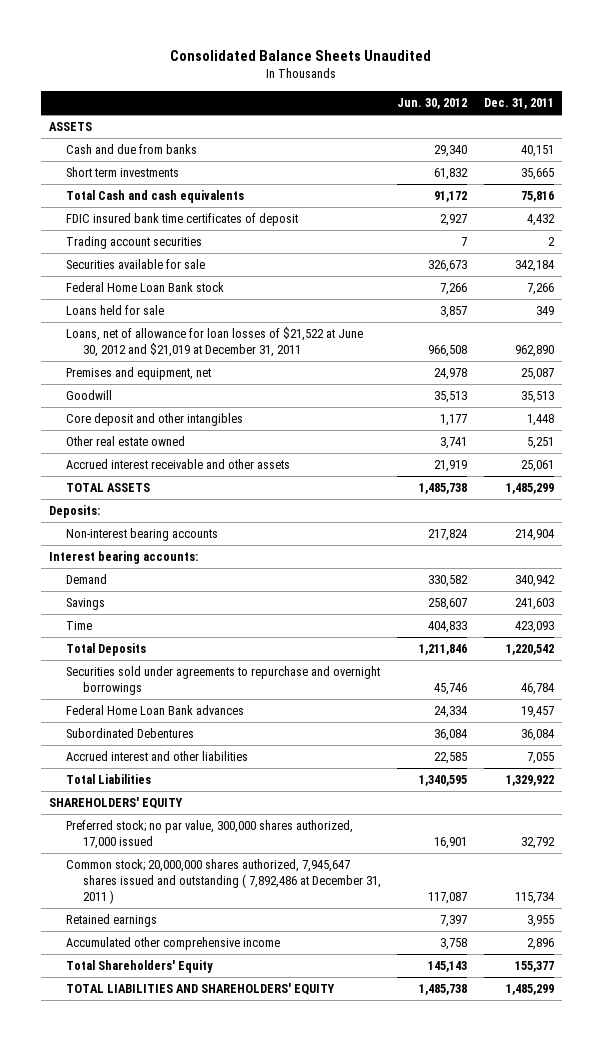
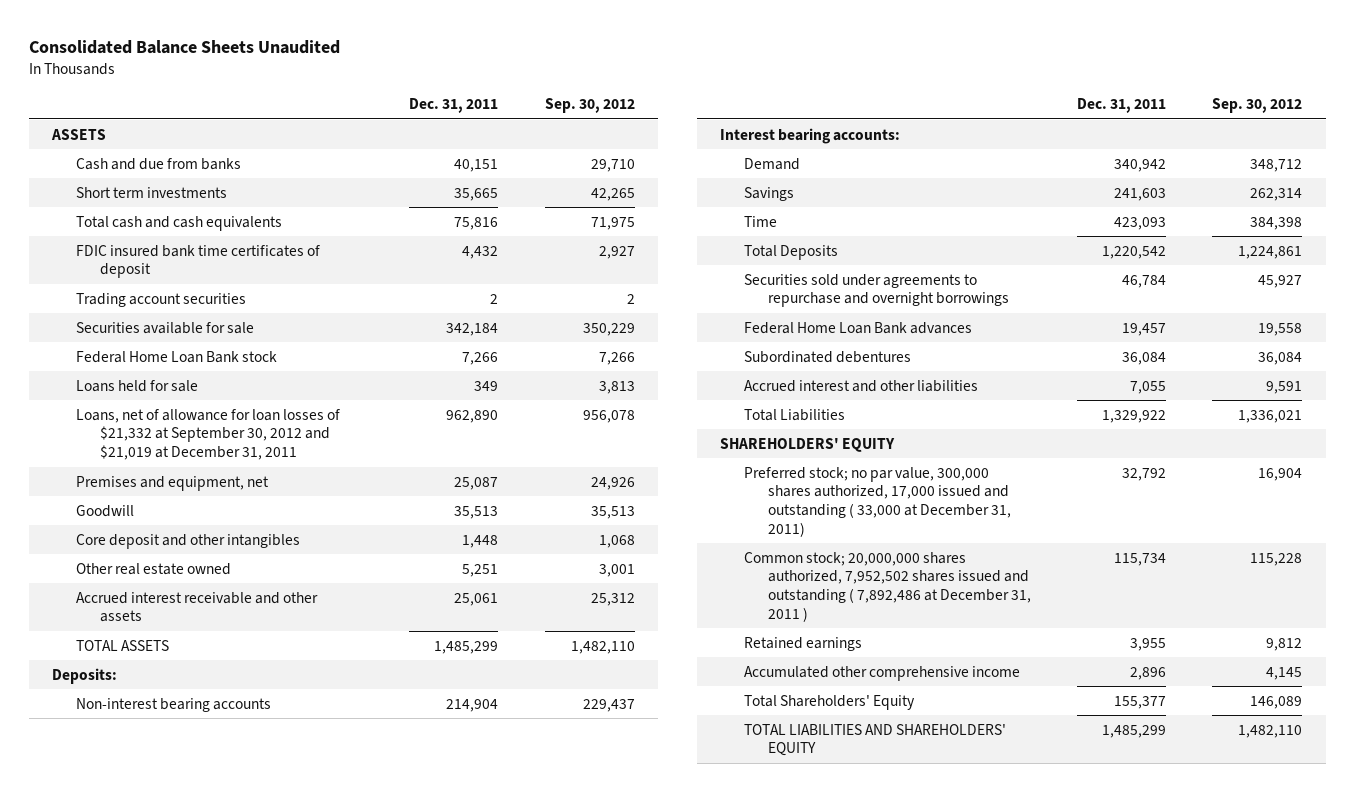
[397,98,468,110] Jun. 30, 2012 -> none
none -> [544,98,635,114] Sep. 30, 2012
[66,190,245,204] Total Cash and cash equivalents -> [76,215,283,231] Total cash and cash equivalents
[66,327,364,357] Loans, net of allowance for loan losses of $21,522 at June 30, 2012 and $21,019 at December 31, 2011 -> [76,408,341,461] Loans, net of allowance for loan losses of $21,332 at September 30, 2012 and $21,019 at December 31, 2011
[66,728,195,739] Subordinated Debentures -> [743,350,911,363] Subordinated debentures
[66,820,354,849] Preferred stock; no par value, 300,000 shares authorized, 17,000 issued -> [743,466,1011,537] Preferred stock; no par value, 300,000 shares authorized, 17,000 issued and outstanding ( 33,000 at December 31, 2011)
[66,859,382,904] Common stock; 20,000,000 shares authorized, 7,945,647 shares issued and outstanding ( 7,892,486 at December 31, 2011 ) -> [743,551,1031,622] Common stock; 20,000,000 shares authorized, 7,952,502 shares issued and outstanding ( 7,892,486 at December 31, 2011 )

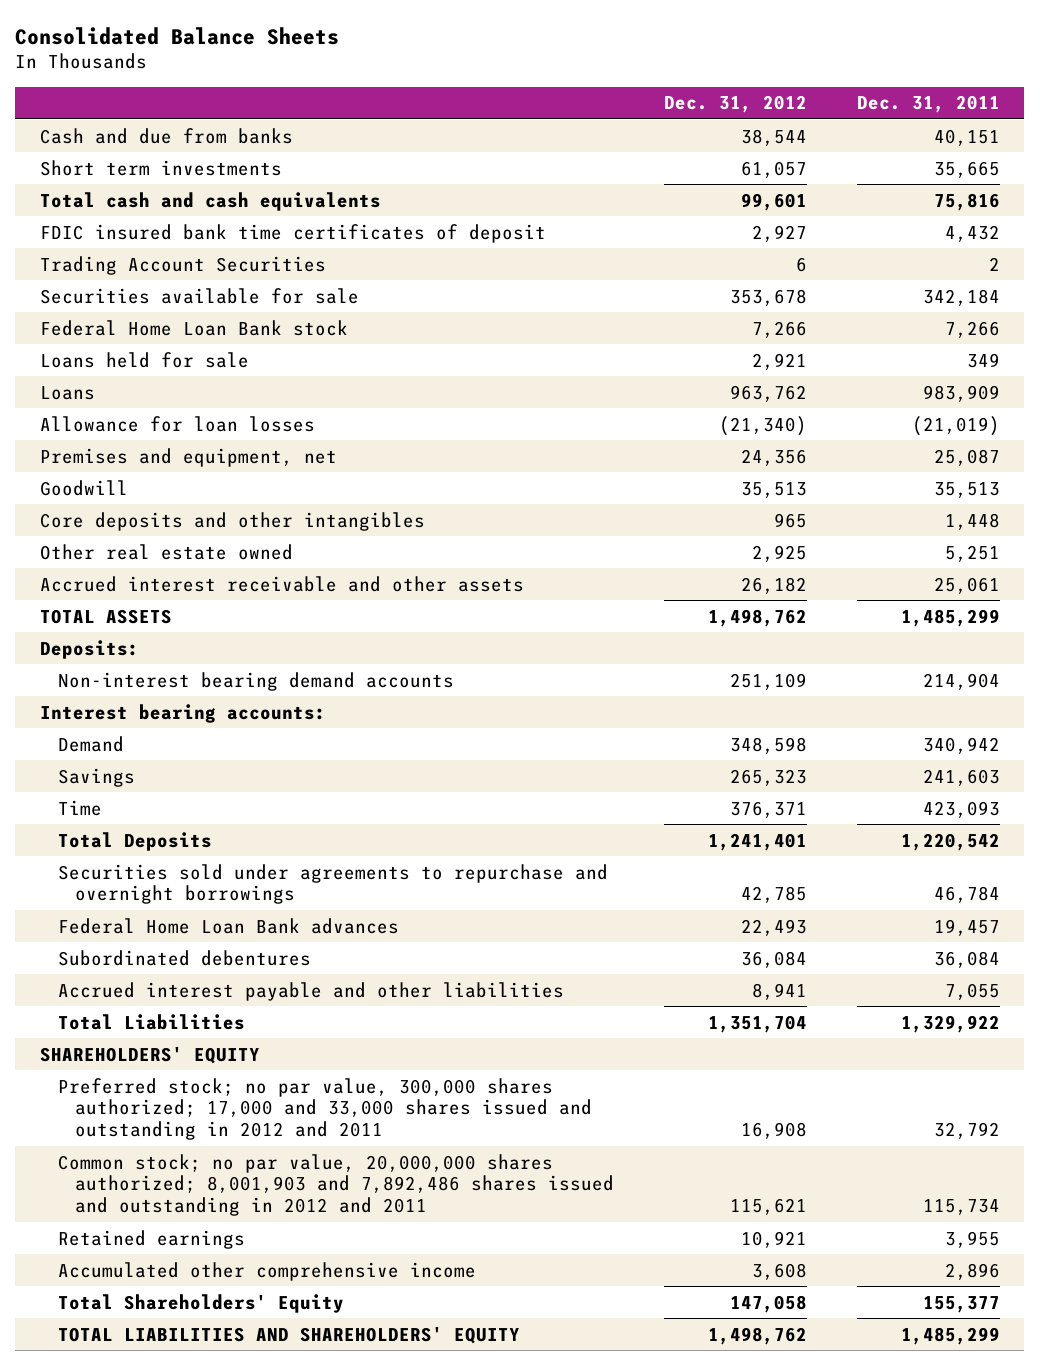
[29,40,341,55] Consolidated Balance Sheets Unaudited -> [15,26,340,45] Consolidated Balance Sheets
[544,98,635,114] Sep. 30, 2012 -> none
none -> [663,95,807,114] Dec. 31, 2012
[51,128,107,140] ASSETS -> none
[76,292,247,307] Trading account securities -> [40,255,327,275] Trading Account Securities
[76,408,341,461] Loans, net of allowance for loan losses of $21,332 at September 30, 2012 and $21,019 at December 31, 2011 -> none
none -> [40,385,96,400] Loans
none -> [40,415,316,432] Allowance for loan losses
[76,533,301,549] Core deposit and other intangibles -> [40,511,426,531] Core deposits and other intangibles
[76,697,272,712] Non-interest bearing accounts -> [57,671,454,691] Non-interest bearing demand accounts
[743,379,978,392] Accrued interest and other liabilities -> [57,981,564,1001] Accrued interest payable and other liabilities
[743,466,1011,537] Preferred stock; no par value, 300,000 shares authorized, 17,000 issued and outstanding ( 33,000 at December 31, 2011) -> [57,1077,592,1141] Preferred stock; no par value, 300,000 shares authorized; 17,000 and 33,000 shares issued and outstanding in 2012 and 2011
[743,551,1031,622] Common stock; 20,000,000 shares authorized, 7,952,502 shares issued and outstanding ( 7,892,486 at December 31, 2011 ) -> [57,1153,614,1217] Common stock; no par value, 20,000,000 shares authorized; 8,001,903 and 7,892,486 shares issued and outstanding in 2012 and 2011

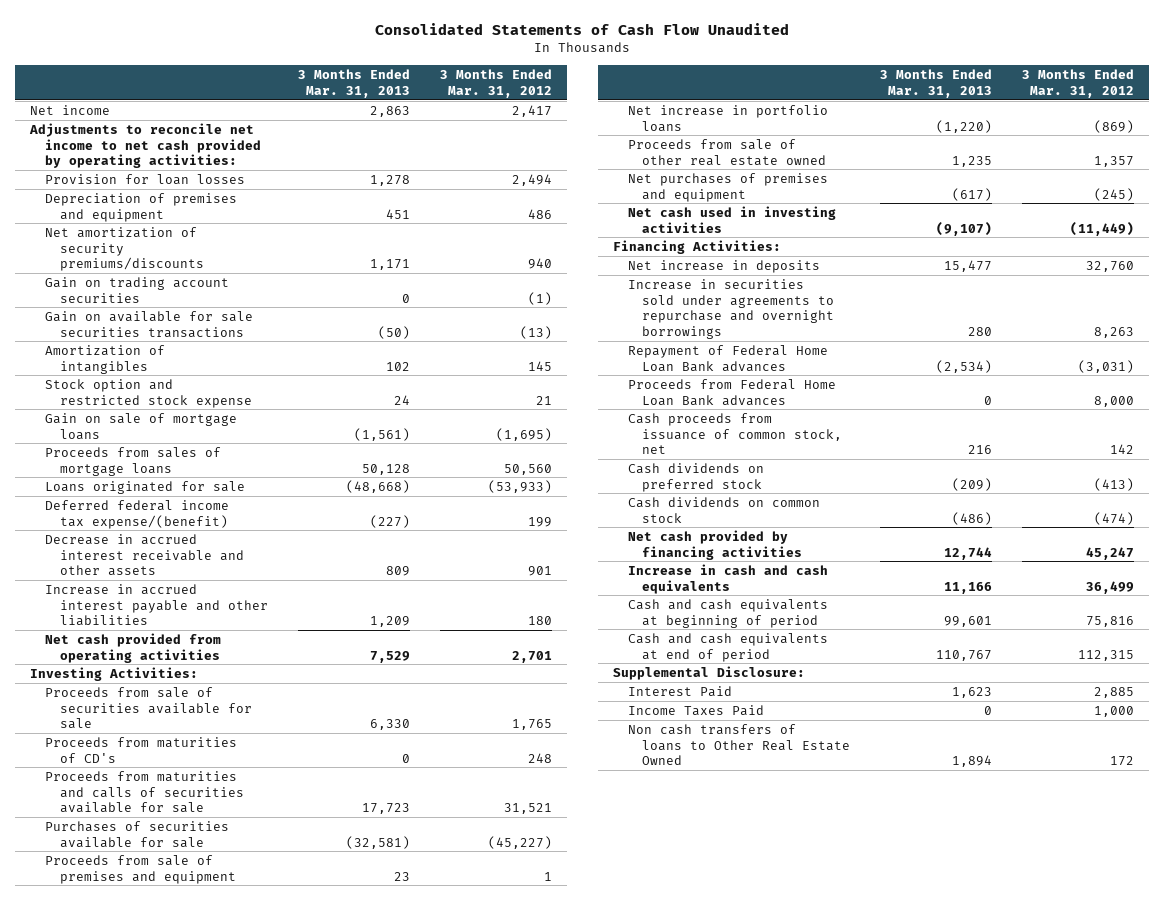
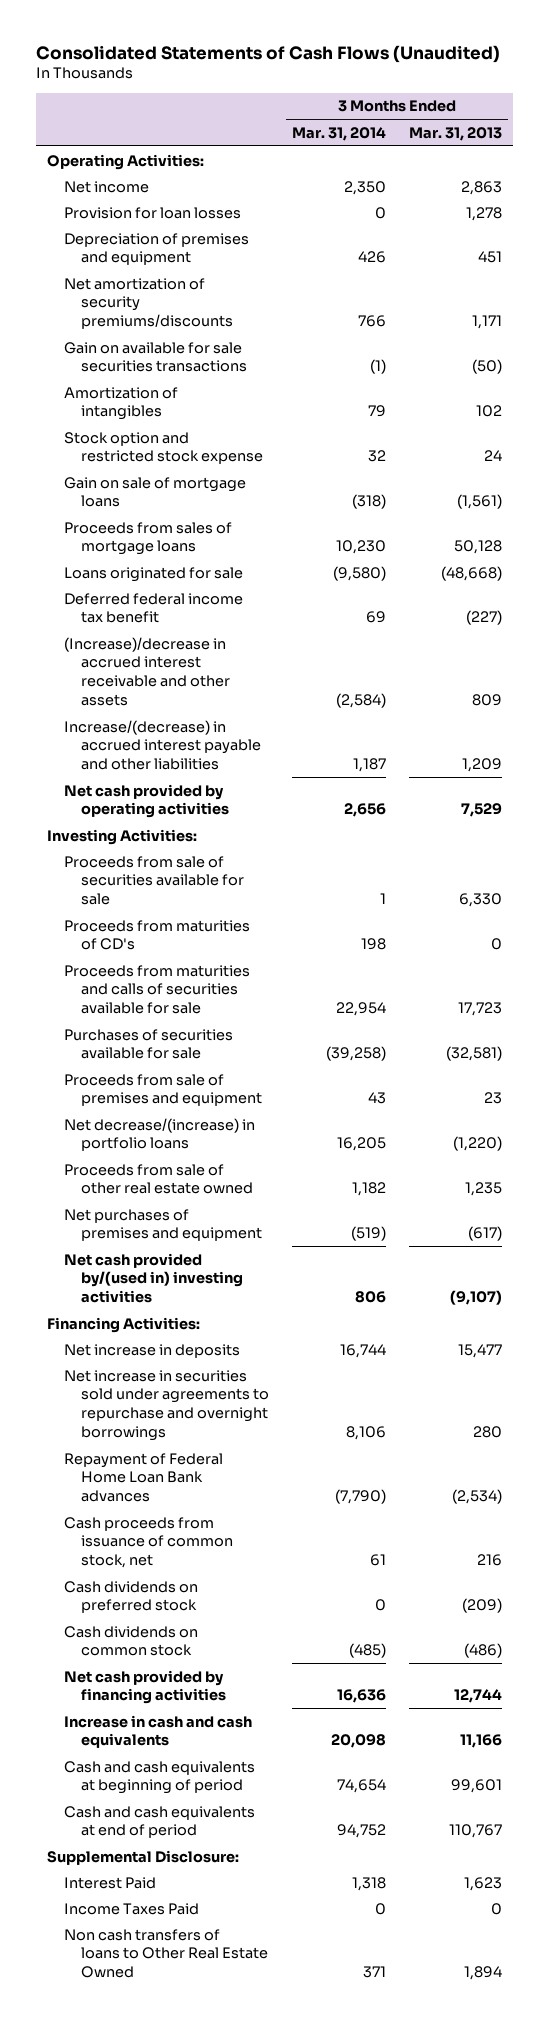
[375,23,790,36] Consolidated Statements of Cash Flow Unaudited -> [35,44,500,63] Consolidated Statements of Cash Flows (Unaudited)
[439,68,552,98] 3 Months Ended Mar. 31, 2012 -> none
none -> [292,126,387,141] Mar. 31, 2014
none -> [47,153,205,170] Operating Activities:
[29,122,261,169] Adjustments to reconcile net income to net cash provided by operating activities: -> none
[44,276,229,303] Gain on trading account securities -> none
[44,499,229,529] Deferred federal income tax expense/(benefit) -> [64,592,244,624] Deferred federal income tax benefit
[44,533,244,577] Decrease in accrued interest receivable and other assets -> [64,636,231,707] (Increase)/decrease in accrued interest receivable and other assets
[44,583,268,627] Increase in accrued interest payable and other liabilities -> [64,719,262,771] Increase/(decrease) in accrued interest payable and other liabilities
[44,632,221,663] Net cash provided from operating activities -> [64,783,230,819] Net cash provided by operating activities
[627,104,828,132] Net increase in portfolio loans -> [64,1117,256,1152] Net decrease/(increase) in portfolio loans
[627,205,836,233] Net cash used in investing activities -> [64,1252,244,1304] Net cash provided by/(used in) investing activities
[627,278,835,339] Increase in securities sold under agreements to repurchase and overnight borrowings -> [64,1369,270,1442] Net increase in securities sold under agreements to repurchase and overnight borrowings
[627,378,836,406] Proceeds from Federal Home Loan Bank advances -> none

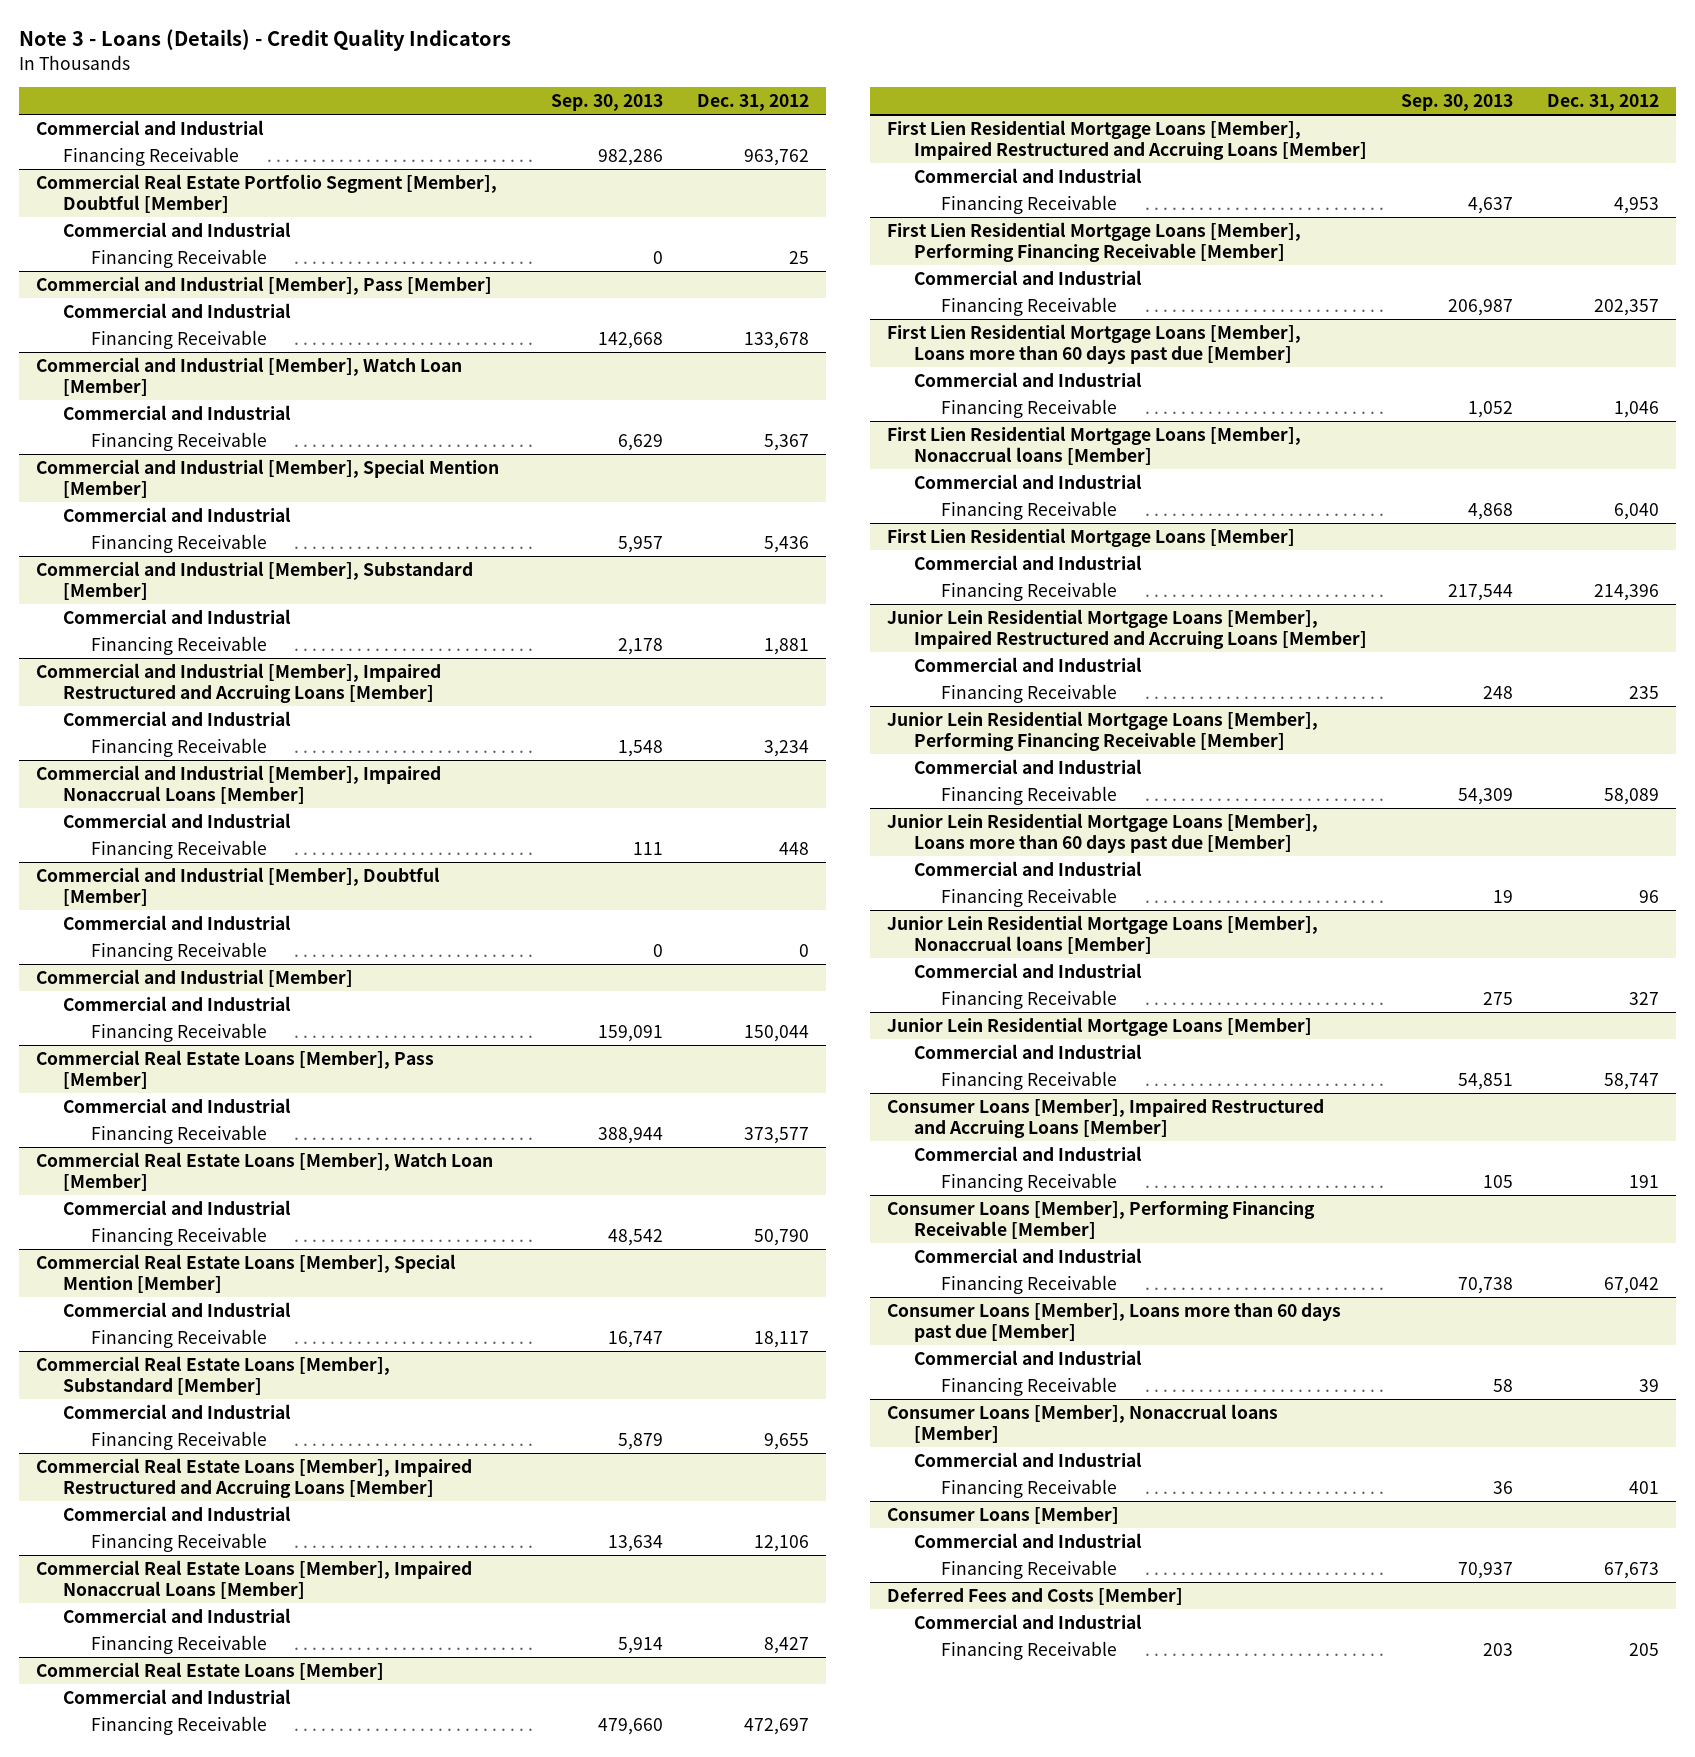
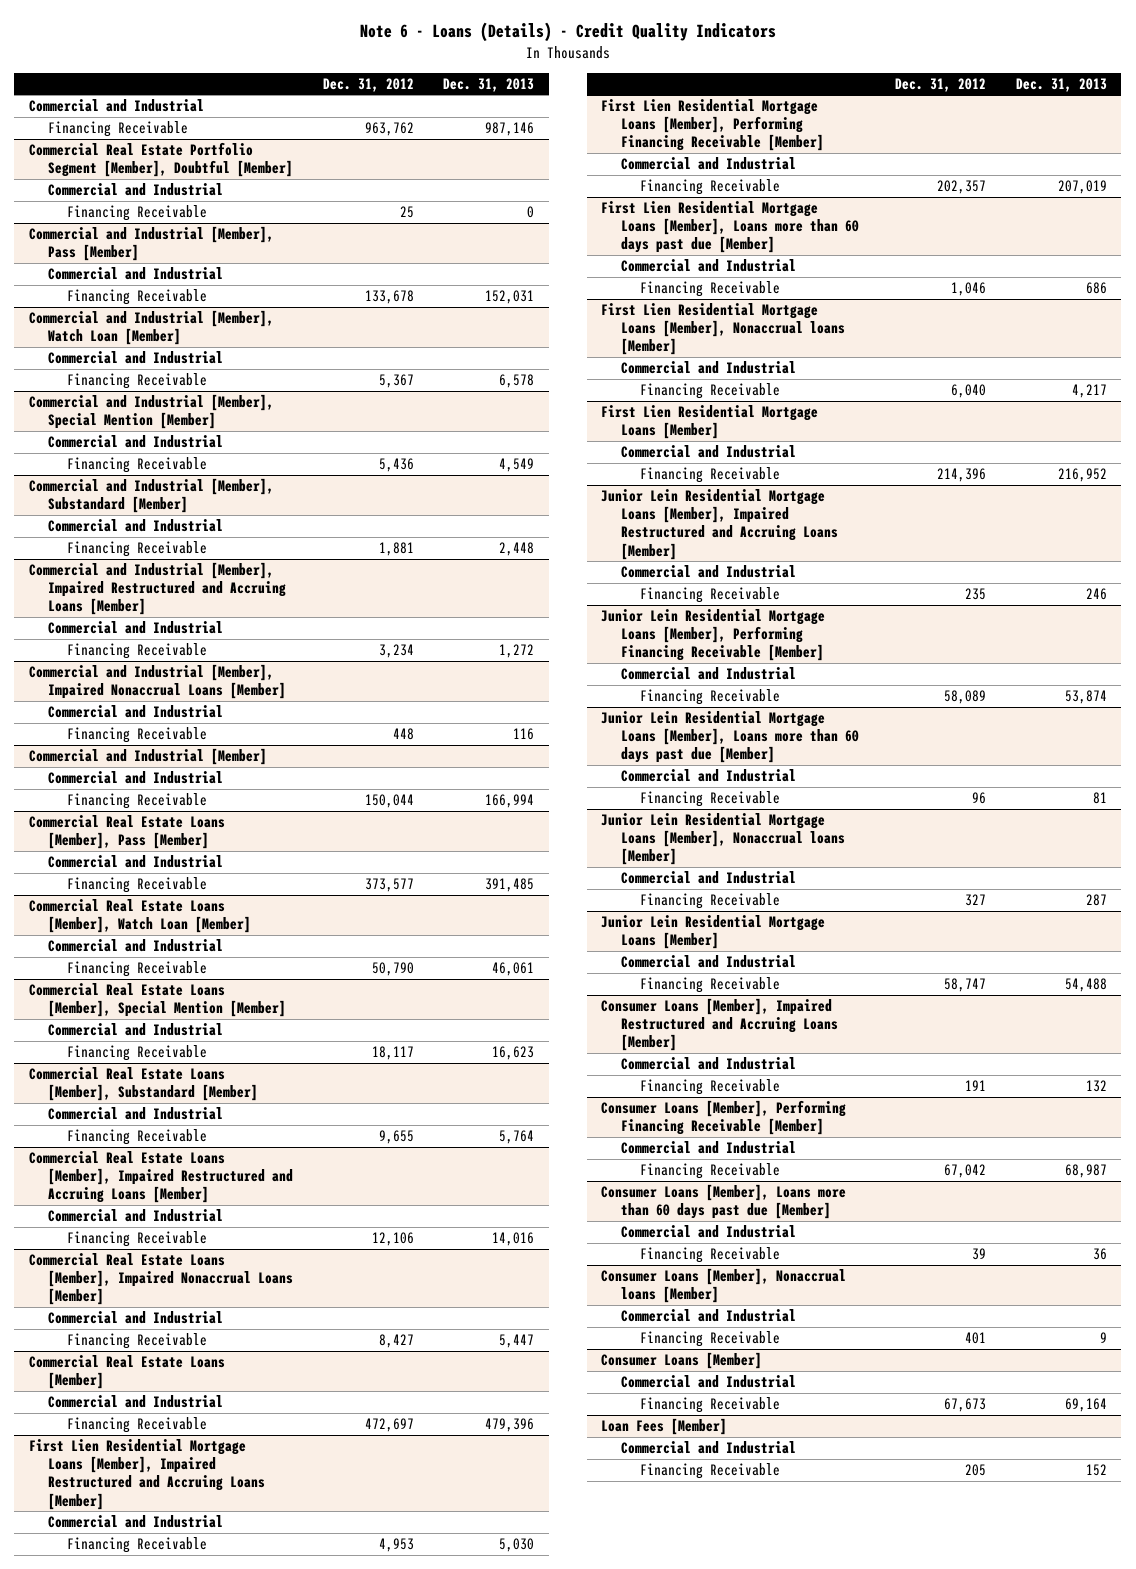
[18,29,511,52] Note 3 - Loans (Details) - Credit Quality Indicators -> [359,22,776,43] Note 6 - Loans (Details) - Credit Quality Indicators
[550,94,663,112] Sep. 30, 2013 -> none
none -> [443,77,535,92] Dec. 31, 2013
[36,866,441,906] Commercial and Industrial [Member], Doubtful [Member] -> none
[63,914,292,930] Commercial and Industrial -> none
[90,941,267,961] Financing Receivable -> none
[886,1586,1183,1605] Deferred Fees and Costs [Member] -> none
none -> [601,1418,728,1436] Loan Fees [Member]

